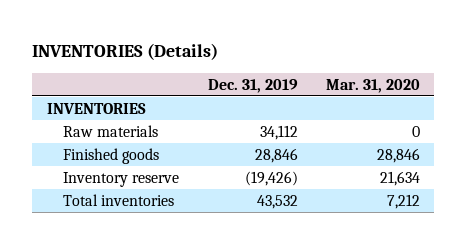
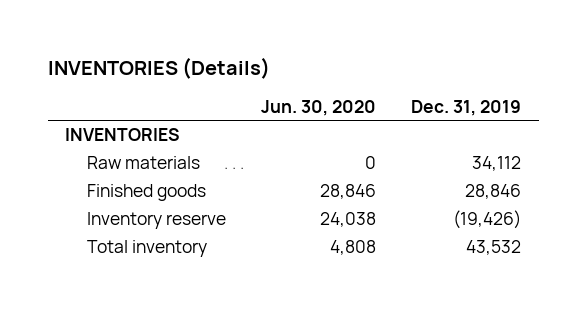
[325,78,420,93] Mar. 31, 2020 -> none
none -> [261,99,377,116] Jun. 30, 2020
[63,193,175,206] Total inventories -> [87,240,208,258] Total inventory

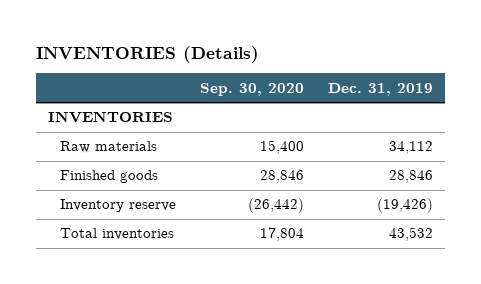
[261,99,377,116] Jun. 30, 2020 -> none
none -> [199,82,304,96] Sep. 30, 2020
[87,240,208,258] Total inventory -> [59,228,174,241] Total inventories

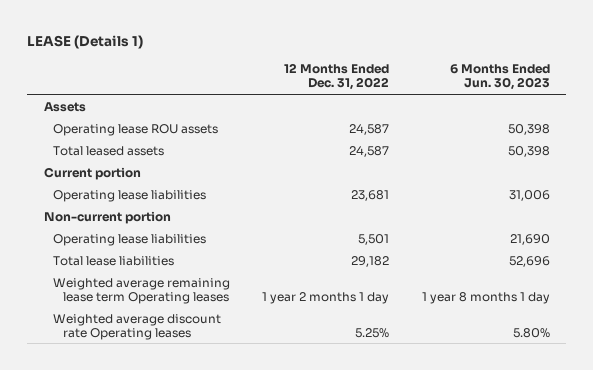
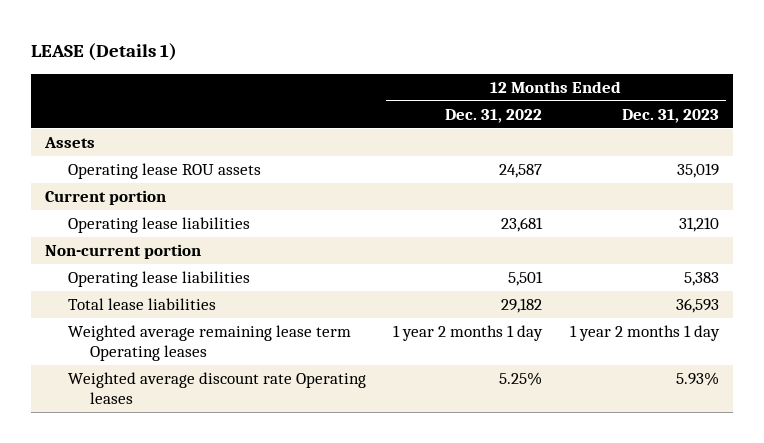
[449,64,550,91] 6 Months Ended Jun. 30, 2023 -> none
none -> [621,108,719,123] Dec. 31, 2023
[53,145,165,156] Total leased assets -> none

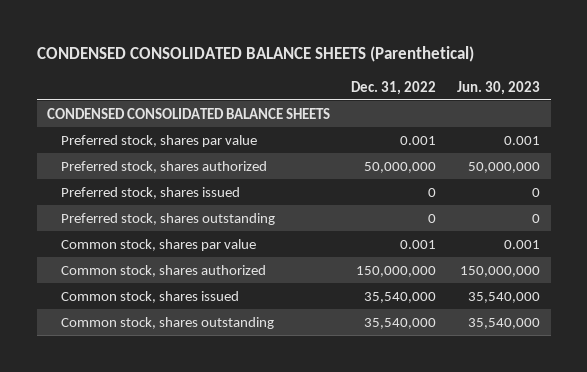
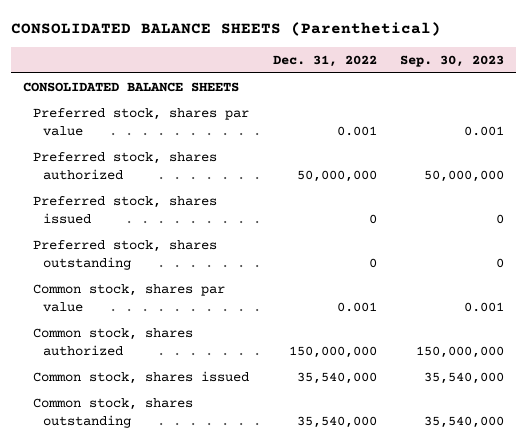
[36,46,474,63] CONDENSED CONSOLIDATED BALANCE SHEETS (Parenthetical) -> [11,21,442,36] CONSOLIDATED BALANCE SHEETS (Parenthetical)
[457,80,541,95] Jun. 30, 2023 -> none
none -> [400,54,505,67] Sep. 30, 2023
[47,107,331,119] CONDENSED CONSOLIDATED BALANCE SHEETS -> [23,81,240,92] CONSOLIDATED BALANCE SHEETS

